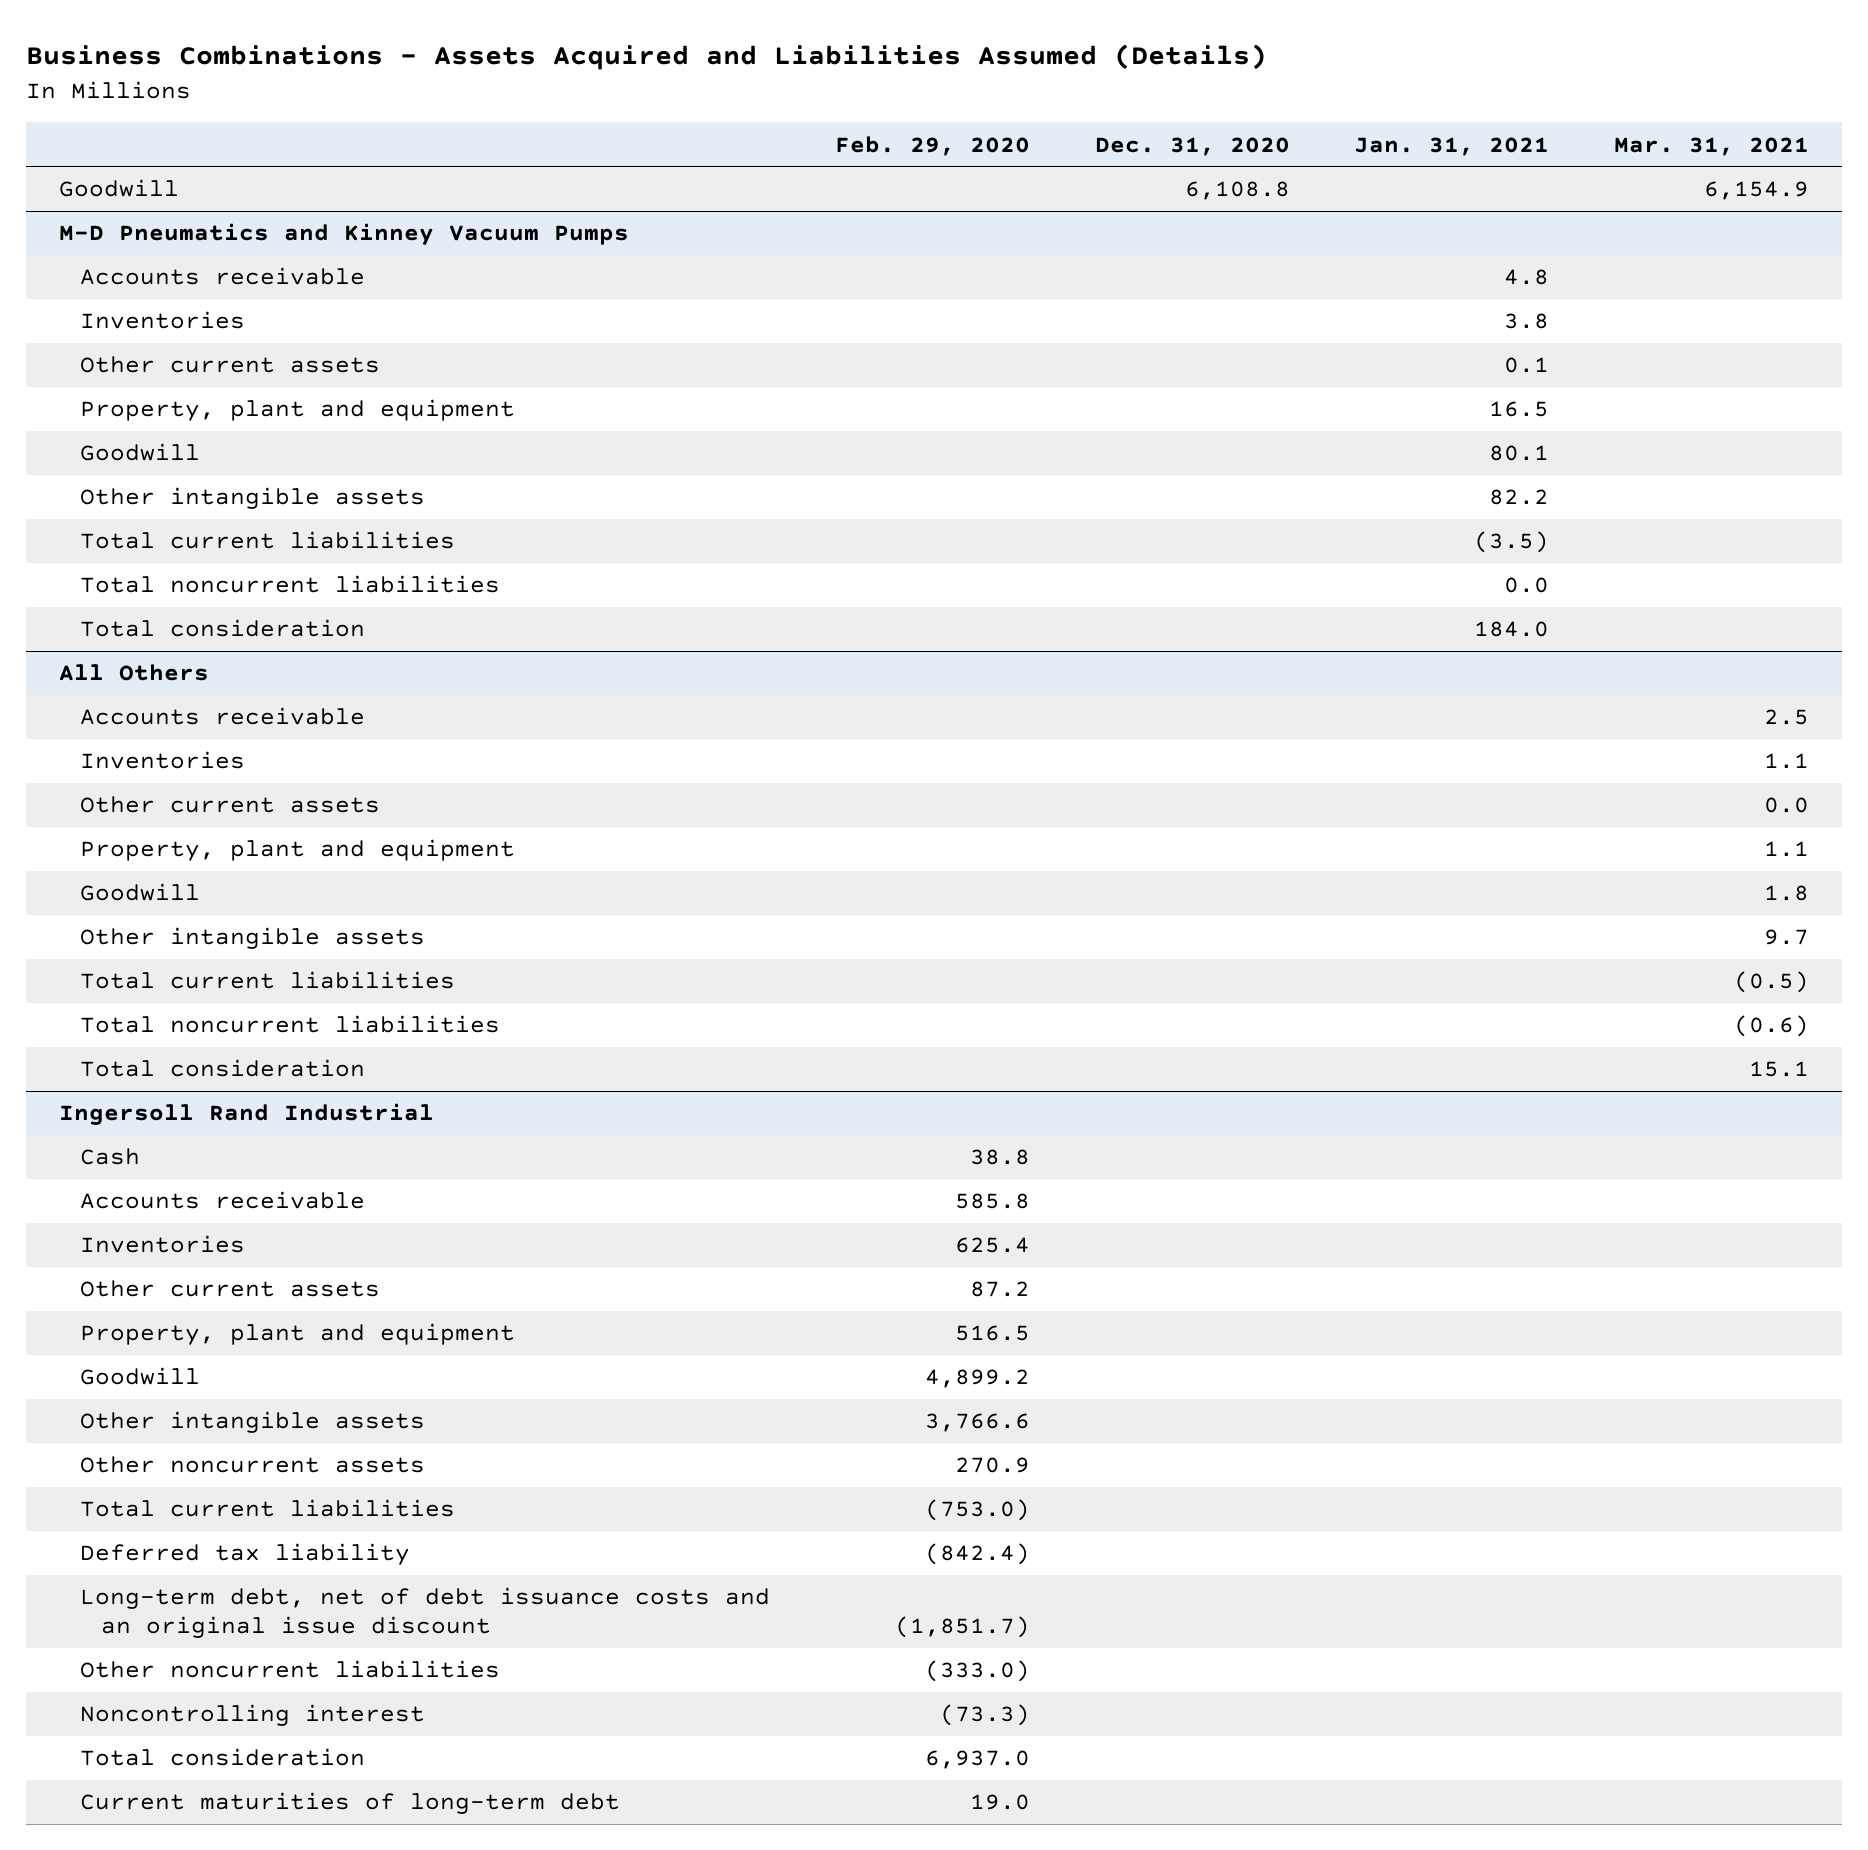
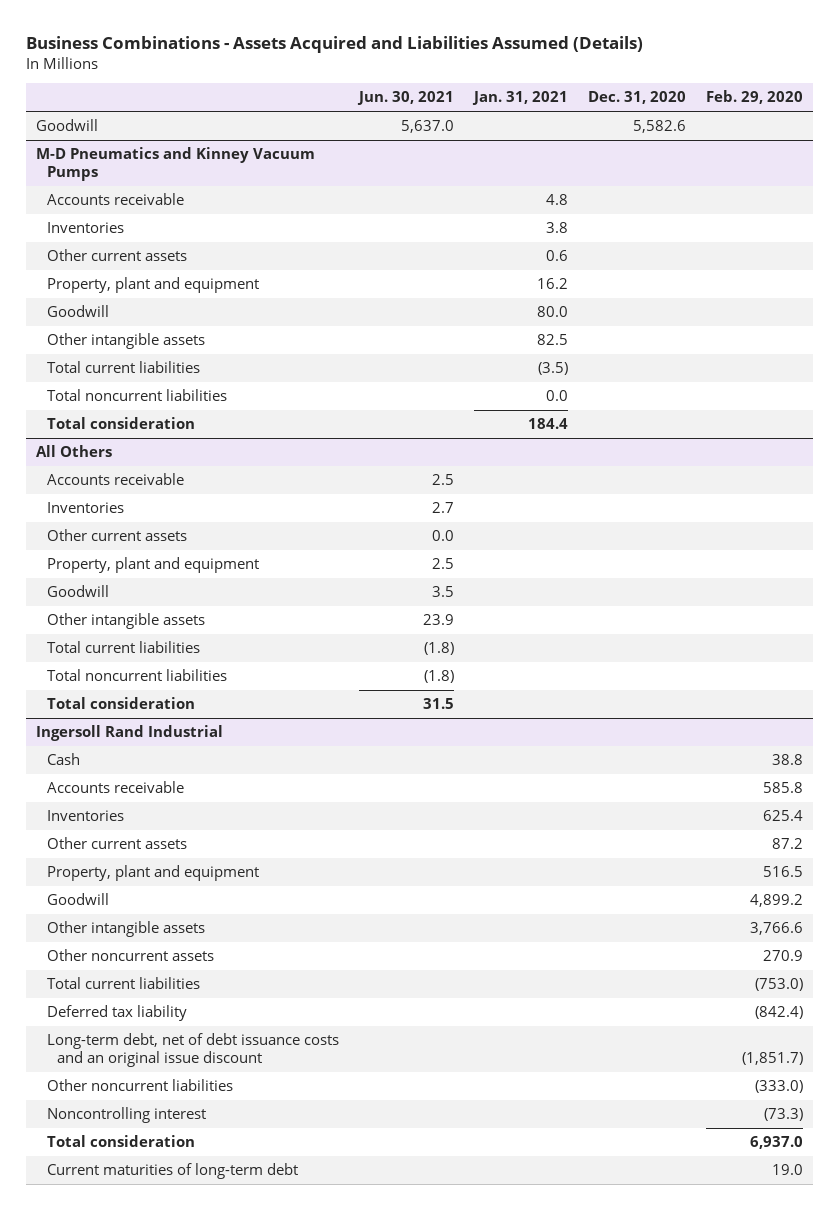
[1614,136,1810,156] Mar. 31, 2021 -> none
none -> [356,91,454,106] Jun. 30, 2021
[1184,181,1290,201] 6,108.8 -> [633,120,687,134] 5,582.6
[1504,357,1550,374] 0.1 -> [546,250,569,262] 0.6
[1489,401,1550,418] 16.5 -> [537,278,569,290] 16.2
[1489,445,1550,462] 80.1 -> [537,306,569,318] 80.0
[1489,489,1550,506] 82.2 -> [537,334,569,346] 82.5
[1474,621,1550,638] 184.0 -> [528,418,569,430] 184.4

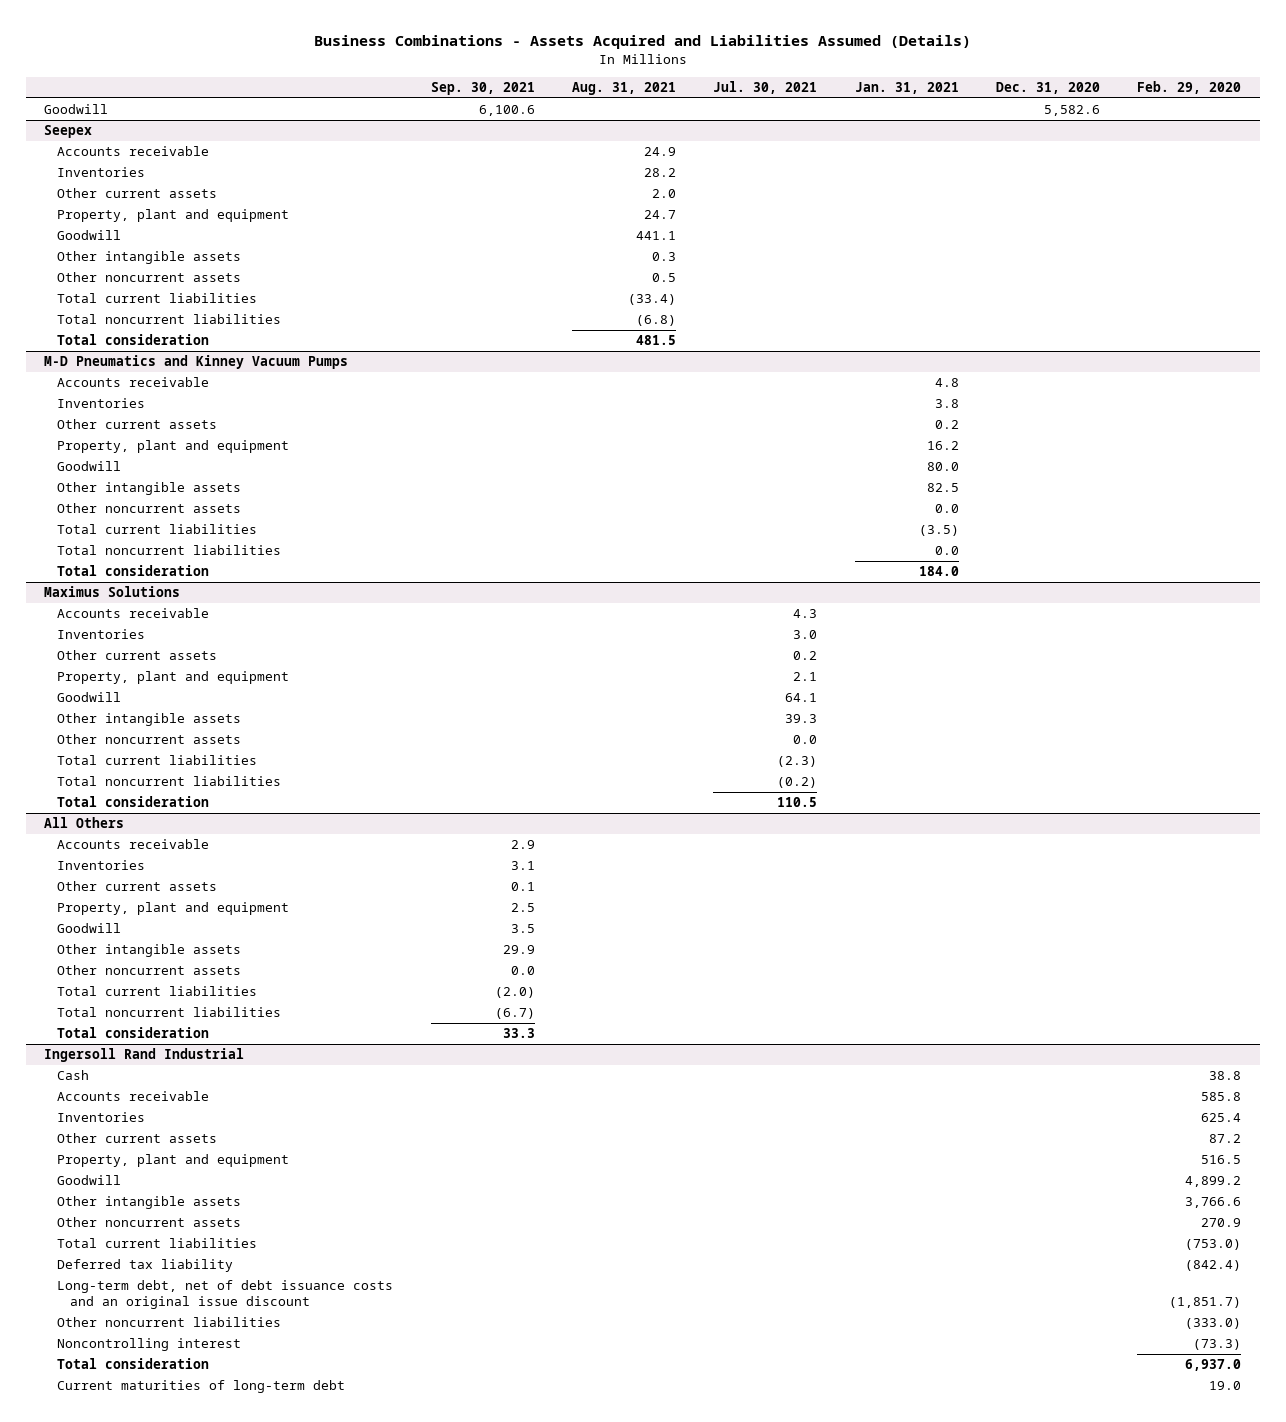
[356,91,454,106] Jun. 30, 2021 -> none
none -> [430,81,535,95] Sep. 30, 2021
none -> [572,81,677,95] Aug. 31, 2021
none -> [713,80,818,94] Jul. 30, 2021
none -> [44,125,93,139] Seepex
none -> [57,146,210,157] Accounts receivable
none -> [57,167,146,178] Inventories
none -> [57,188,218,199] Other current assets
none -> [57,209,290,223] Property, plant and equipment
none -> [57,230,122,241] Goodwill
none -> [57,251,242,265] Other intangible assets
none -> [57,272,242,283] Other noncurrent assets
none -> [57,293,258,304] Total current liabilities
none -> [57,314,282,325] Total noncurrent liabilities
none -> [57,334,210,346] Total consideration
[546,250,569,262] 0.6 -> [934,420,959,430] 0.2
none -> [57,503,242,514] Other noncurrent assets
[528,418,569,430] 184.4 -> [918,566,959,577] 184.0
none -> [44,586,181,598] Maximus Solutions
none -> [57,608,210,619] Accounts receivable
none -> [57,629,146,640] Inventories
none -> [57,650,218,661] Other current assets
none -> [57,671,290,685] Property, plant and equipment
none -> [57,692,122,703] Goodwill
none -> [57,713,242,727] Other intangible assets
none -> [57,734,242,745] Other noncurrent assets
none -> [57,755,258,766] Total current liabilities
none -> [57,776,282,787] Total noncurrent liabilities
none -> [57,796,210,808] Total consideration
none -> [57,965,242,976] Other noncurrent assets

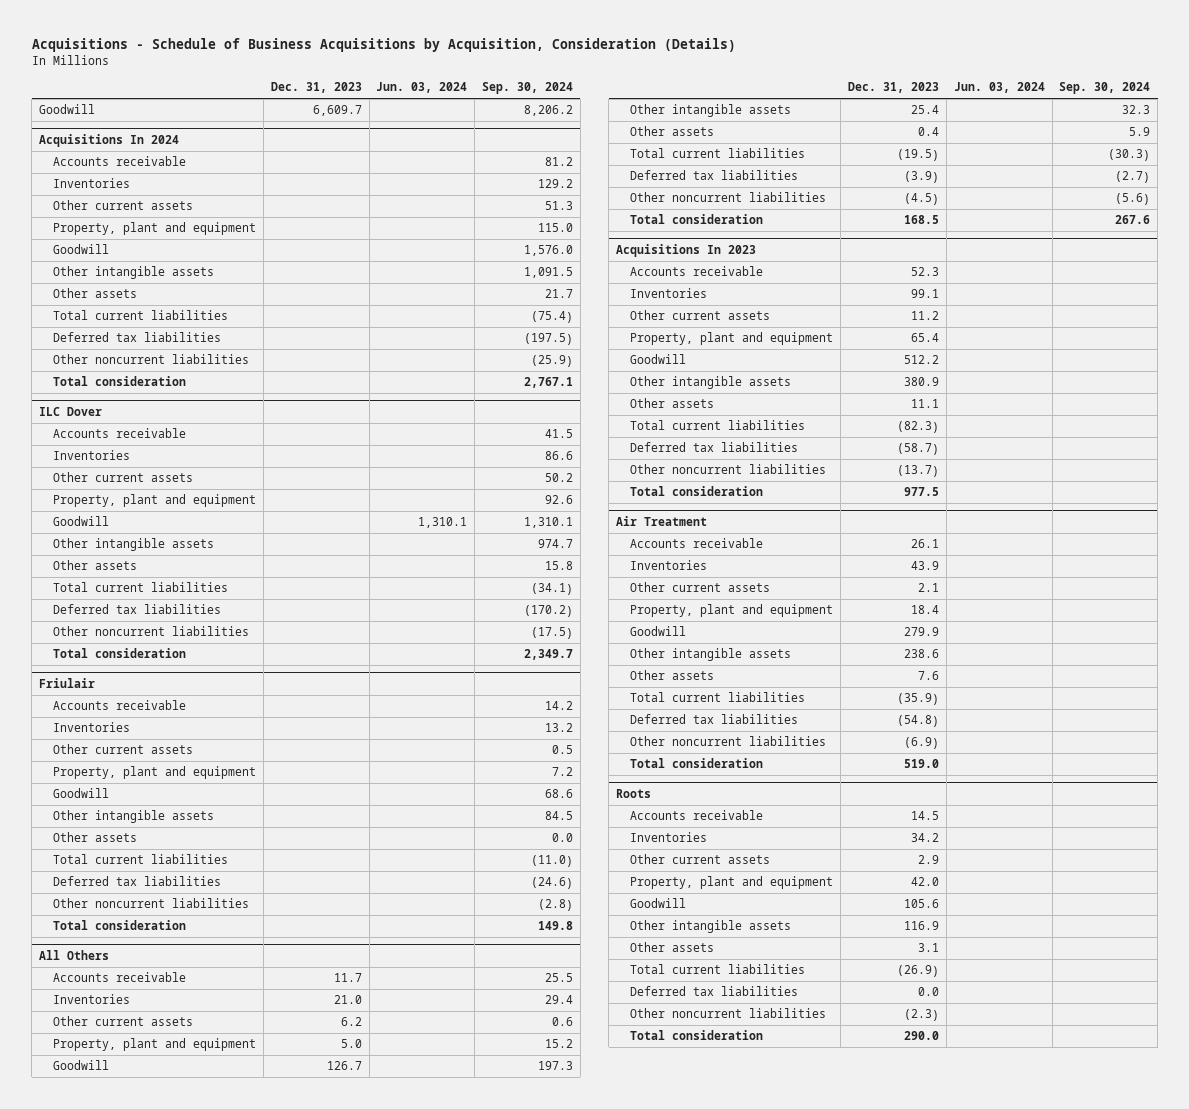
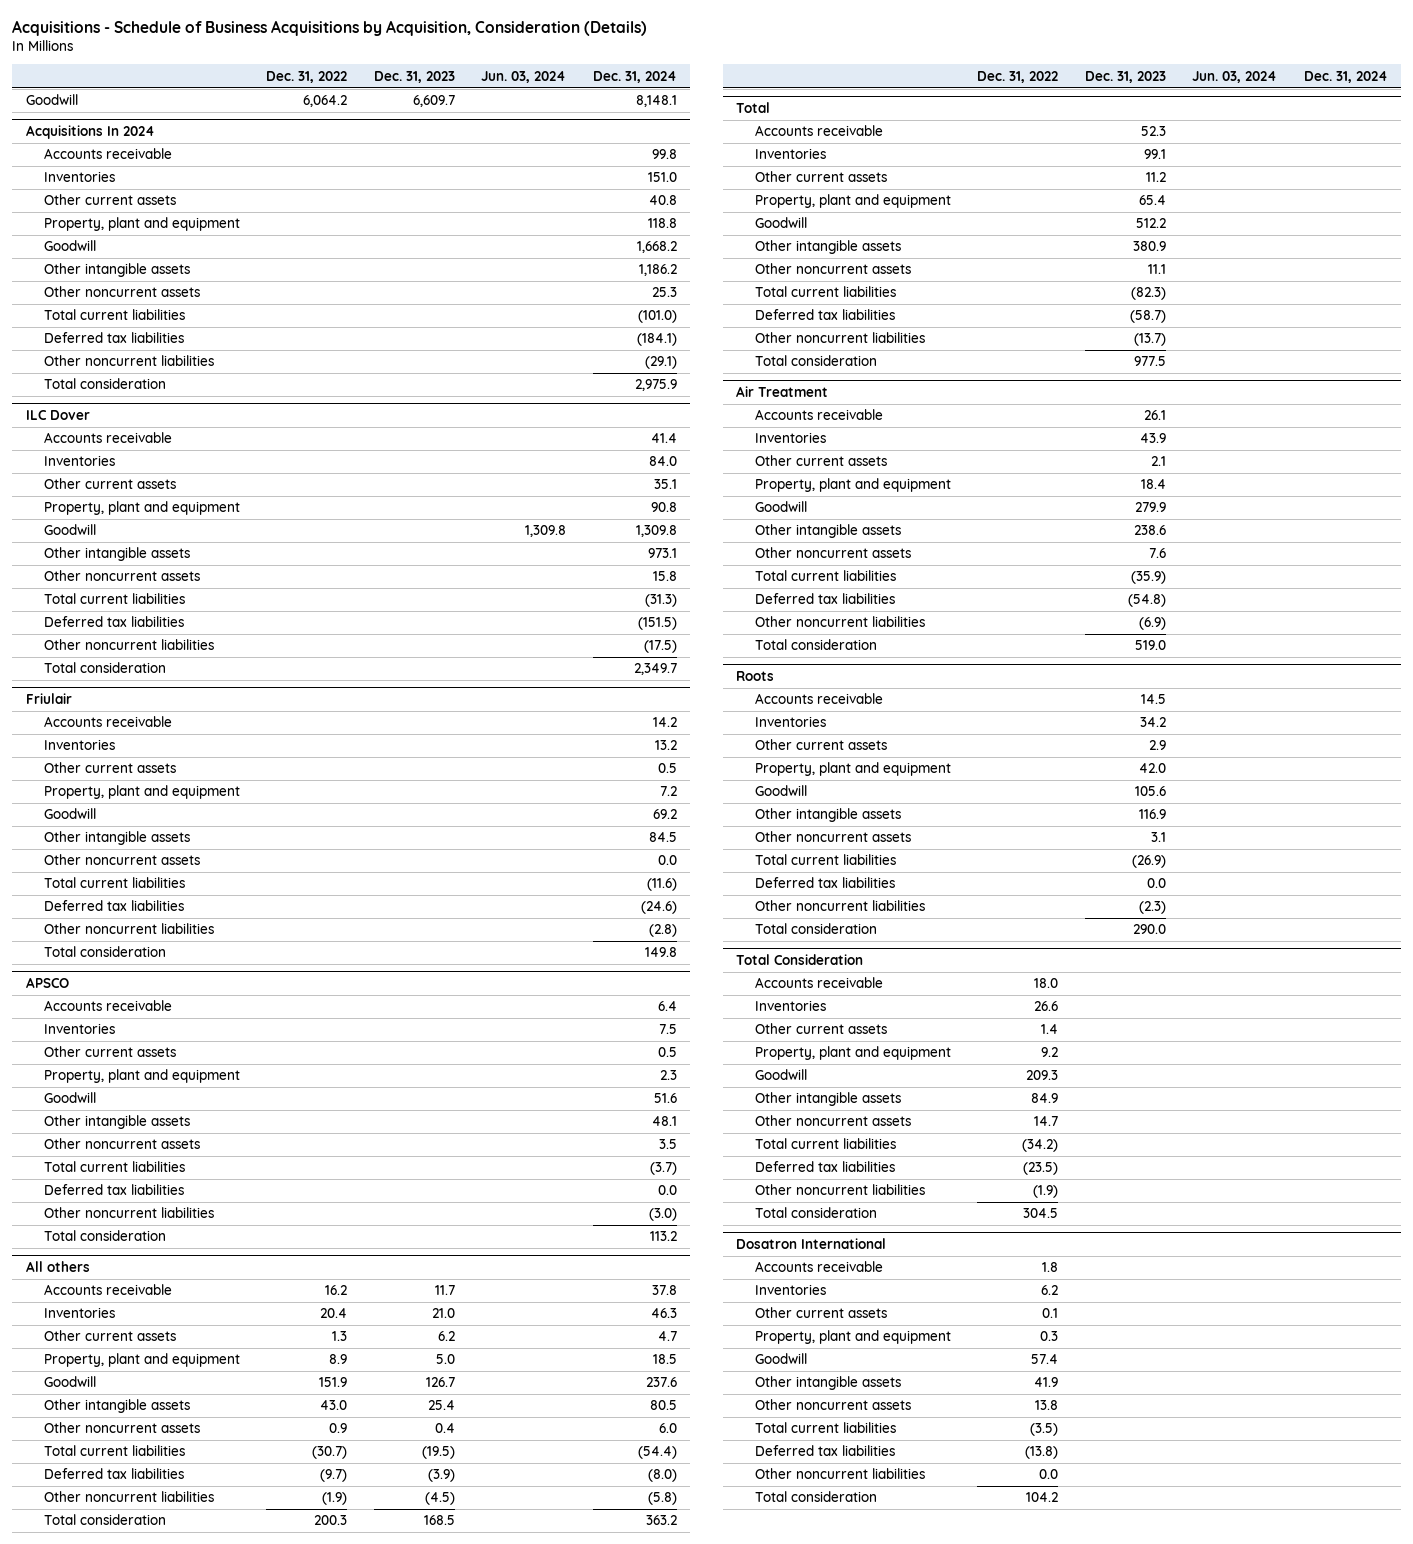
[482,82,574,95] Sep. 30, 2024 -> none
none -> [266,70,348,83] Dec. 31, 2022
none -> [592,70,677,83] Dec. 31, 2024
[52,288,137,299] Other assets -> [43,286,200,298] Other noncurrent assets
[418,517,468,529] 1,310.1 -> [525,525,567,538] 1,309.8
[52,560,137,571] Other assets -> [43,570,200,582] Other noncurrent assets
[52,832,137,843] Other assets -> [43,854,200,866] Other noncurrent assets
none -> [25,977,69,989] APSCO
none -> [43,1000,172,1012] Accounts receivable
none -> [43,1023,115,1035] Inventories
none -> [43,1046,176,1058] Other current assets
none -> [43,1069,240,1084] Property, plant and equipment
none -> [43,1092,96,1104] Goodwill
none -> [43,1115,190,1130] Other intangible assets
none -> [43,1138,200,1150] Other noncurrent assets
none -> [43,1161,185,1173] Total current liabilities
none -> [43,1184,184,1196] Deferred tax liabilities
none -> [43,1207,214,1219] Other noncurrent liabilities
none -> [43,1230,166,1242] Total consideration
[38,949,109,960] All Others -> [25,1261,90,1273] All others
[630,126,715,137] Other assets -> [43,1422,200,1434] Other noncurrent assets
[616,243,757,257] Acquisitions In 2023 -> [736,102,771,114] Total
[630,398,715,409] Other assets -> [754,263,911,275] Other noncurrent assets
[630,670,715,681] Other assets -> [754,547,911,559] Other noncurrent assets
[630,942,715,953] Other assets -> [754,831,911,843] Other noncurrent assets
none -> [736,954,864,966] Total Consideration
none -> [754,977,883,989] Accounts receivable
none -> [754,1000,826,1012] Inventories
none -> [754,1023,887,1035] Other current assets
none -> [754,1046,951,1061] Property, plant and equipment
none -> [754,1069,807,1081] Goodwill
none -> [754,1092,901,1107] Other intangible assets
none -> [754,1115,911,1127] Other noncurrent assets
none -> [754,1138,896,1150] Total current liabilities
none -> [754,1161,895,1173] Deferred tax liabilities
none -> [754,1184,925,1196] Other noncurrent liabilities
none -> [754,1207,877,1219] Total consideration
none -> [736,1238,887,1250] Dosatron International
none -> [754,1261,883,1273] Accounts receivable
none -> [754,1284,826,1296] Inventories
none -> [754,1307,887,1319] Other current assets
none -> [754,1330,951,1345] Property, plant and equipment
none -> [754,1353,807,1365] Goodwill
none -> [754,1376,901,1391] Other intangible assets
none -> [754,1399,911,1411] Other noncurrent assets
none -> [754,1422,896,1434] Total current liabilities
none -> [754,1445,895,1457] Deferred tax liabilities
none -> [754,1468,925,1480] Other noncurrent liabilities
none -> [754,1491,877,1503] Total consideration

